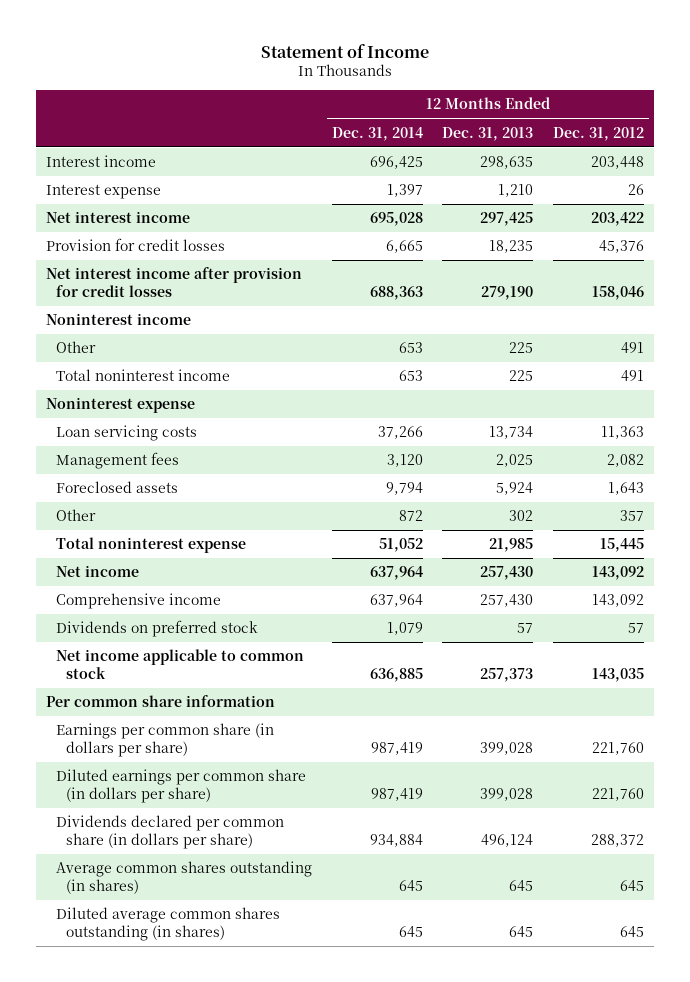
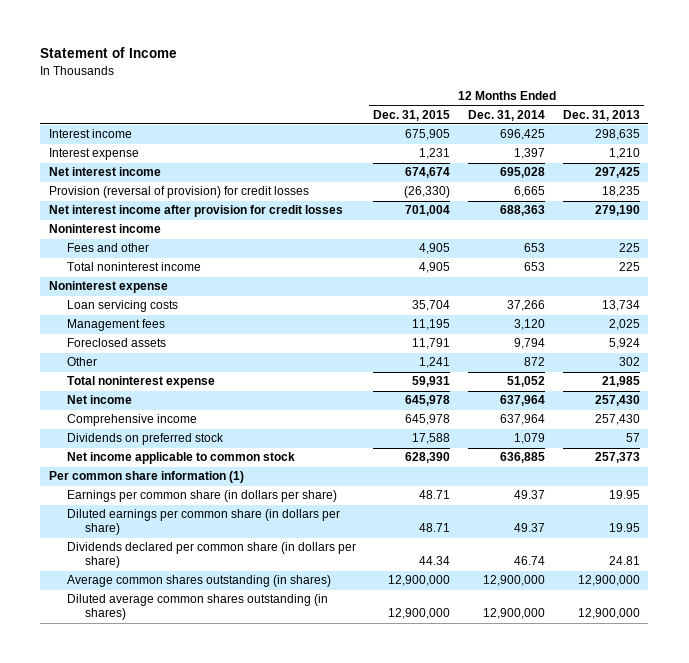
[552,126,644,141] Dec. 31, 2012 -> none
none -> [373,109,451,121] Dec. 31, 2015
[46,238,226,252] Provision for credit losses -> [48,186,309,199] Provision (reversal of provision) for credit losses
[56,341,97,354] Other -> [66,243,149,253] Fees and other
[46,695,276,708] Per common share information -> [48,471,244,484] Per common share information (1)
[370,742,423,756] 987,419 -> [514,490,546,500] 49.37
[480,742,534,756] 399,028 -> [608,490,640,500] 19.95
[370,788,423,802] 987,419 -> [514,523,546,533] 49.37
[480,788,534,802] 399,028 -> [608,523,640,533] 19.95
[369,834,423,848] 934,884 -> [514,556,546,566] 46.74
[481,834,534,848] 496,124 -> [608,556,640,566] 24.81
[398,880,423,892] 645 -> [483,575,546,587] 12,900,000
[509,880,534,892] 645 -> [577,575,640,587] 12,900,000
[398,926,423,938] 645 -> [483,608,546,620] 12,900,000
[509,926,534,938] 645 -> [577,608,640,620] 12,900,000

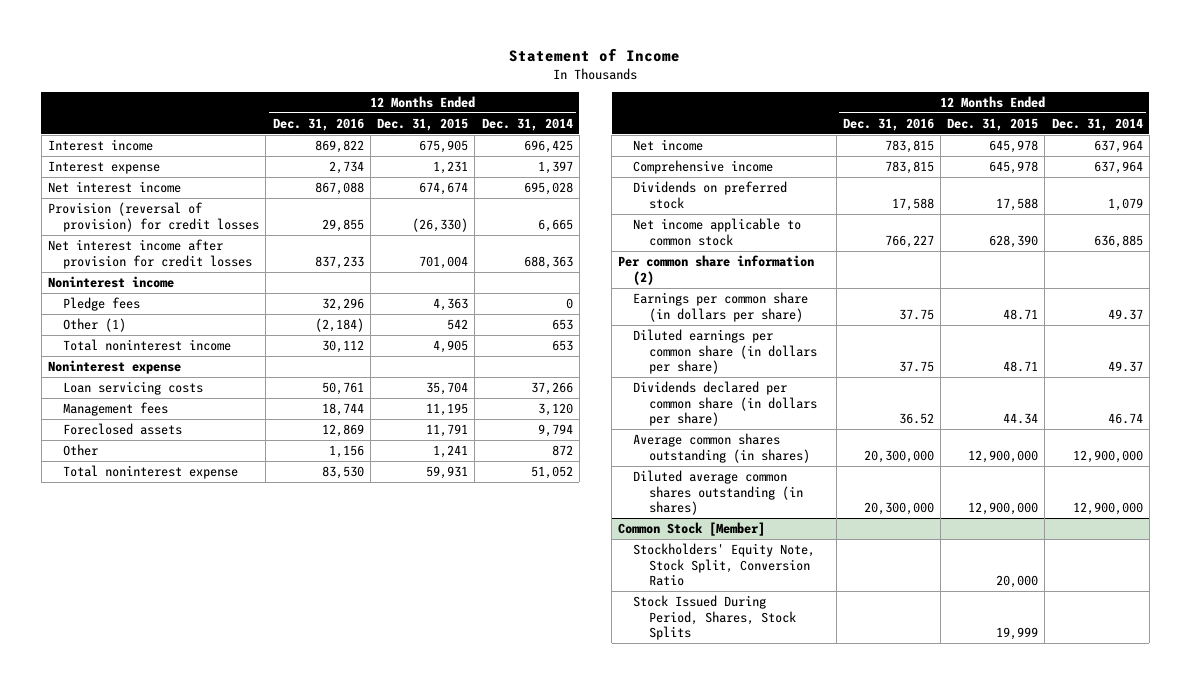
[562,109,640,121] Dec. 31, 2013 -> none
none -> [272,117,364,131] Dec. 31, 2016
[66,243,149,253] Fees and other -> none
none -> [63,297,141,312] Pledge fees
none -> [63,318,127,333] Other (1)
[48,471,244,484] Per common share information (1) -> [618,255,815,285] Per common share information (2)
none -> [618,522,766,537] Common Stock [Member]
none -> [633,543,816,587] Stockholders' Equity Note, Stock Split, Conversion Ratio
none -> [633,595,796,641] Stock Issued During Period, Shares, Stock Splits

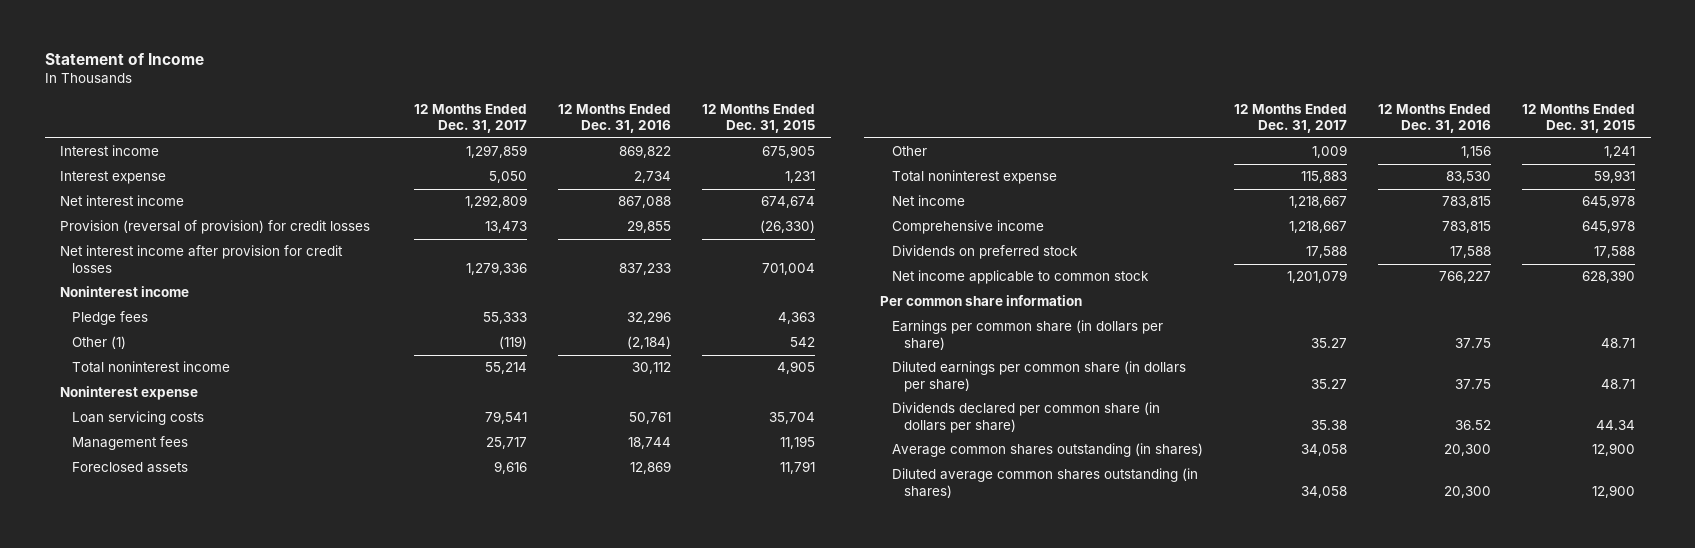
[481,117,573,131] Dec. 31, 2014 -> none
none -> [414,103,528,134] 12 Months Ended Dec. 31, 2017
[618,255,815,285] Per common share information (2) -> [879,295,1082,307] Per common share information
[618,522,766,537] Common Stock [Member] -> none
[633,543,816,587] Stockholders' Equity Note, Stock Split, Conversion Ratio -> none
[633,595,796,641] Stock Issued During Period, Shares, Stock Splits -> none
[863,449,934,463] 20,300,000 -> [1443,444,1491,457] 20,300
[968,449,1039,463] 12,900,000 -> [1592,443,1636,457] 12,900
[863,502,934,516] 20,300,000 -> [1443,485,1491,498] 20,300
[968,502,1039,516] 12,900,000 -> [1592,484,1636,498] 12,900

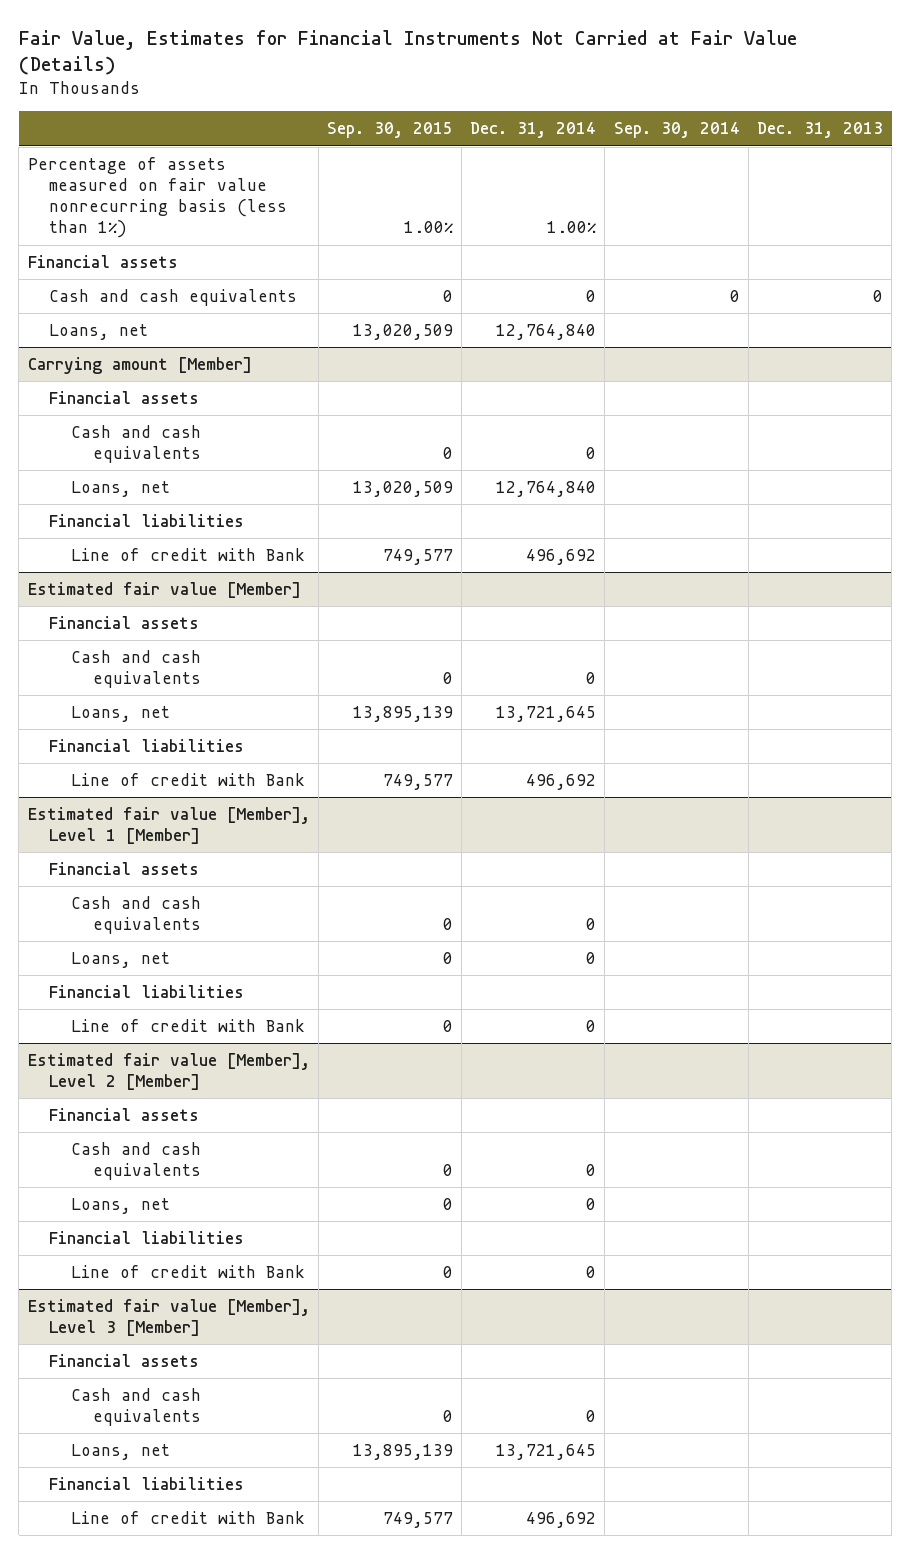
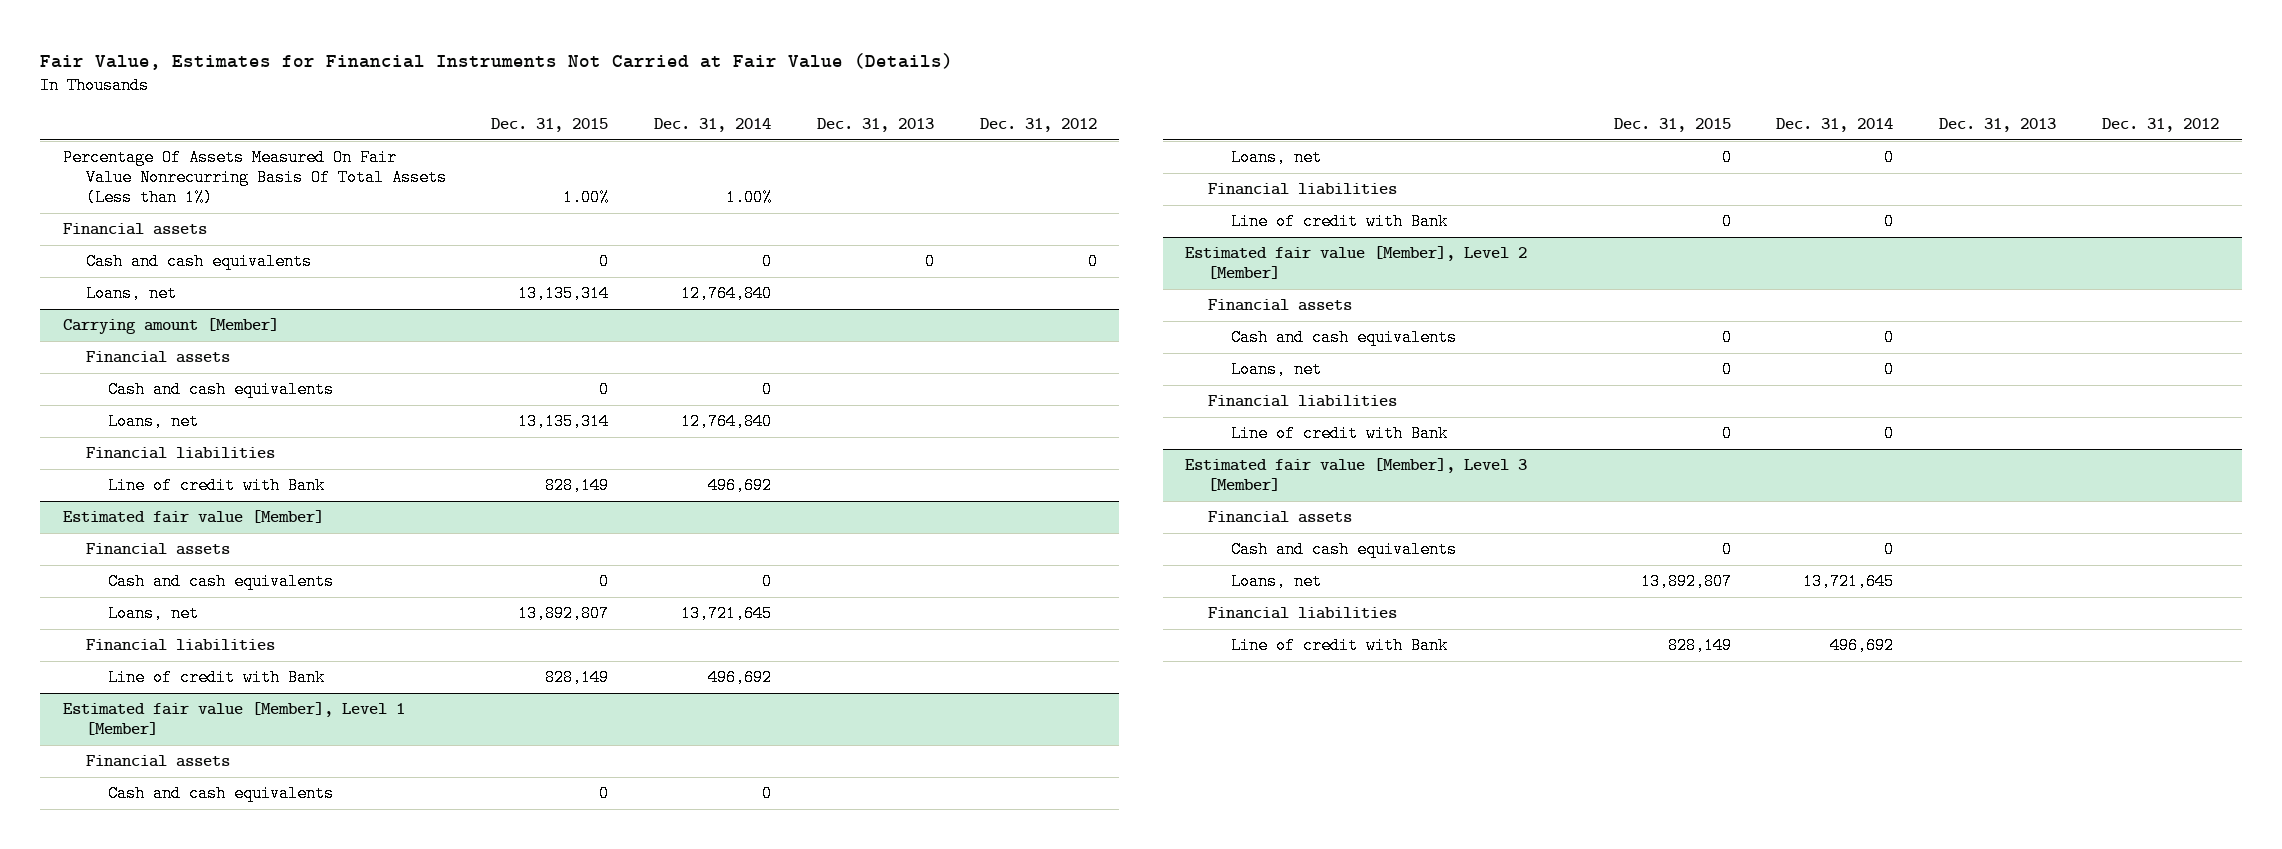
[326,122,453,139] Sep. 30, 2015 -> none
[613,122,740,139] Sep. 30, 2014 -> none
none -> [491,118,609,133] Dec. 31, 2015
none -> [979,118,1097,133] Dec. 31, 2012
[27,157,288,239] Percentage of assets measured on fair value nonrecurring basis (less than 1%) -> [63,149,447,207] Percentage Of Assets Measured On Fair Value Nonrecurring Basis Of Total Assets (Less than 1%)

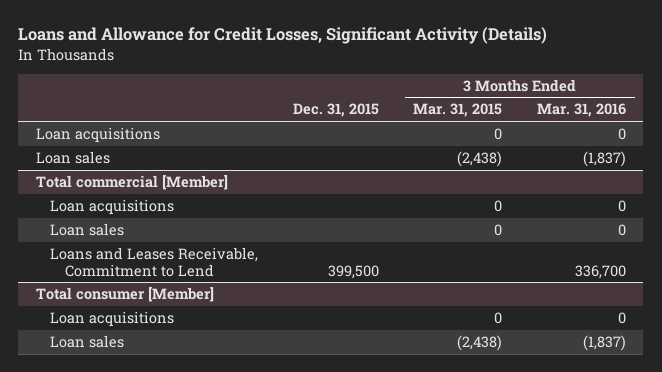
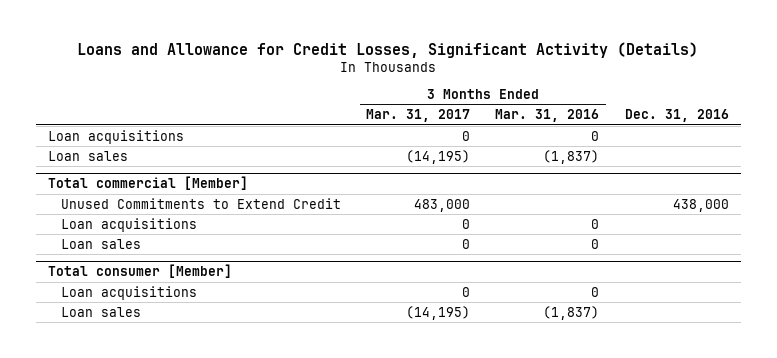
[292,103,379,118] Dec. 31, 2015 -> none
[413,103,503,118] Mar. 31, 2015 -> none
none -> [366,109,471,123] Mar. 31, 2017
none -> [624,109,729,123] Dec. 31, 2016
none -> [60,197,341,209] Unused Commitments to Extend Credit
[50,246,259,277] Loans and Leases Receivable, Commitment to Lend -> none

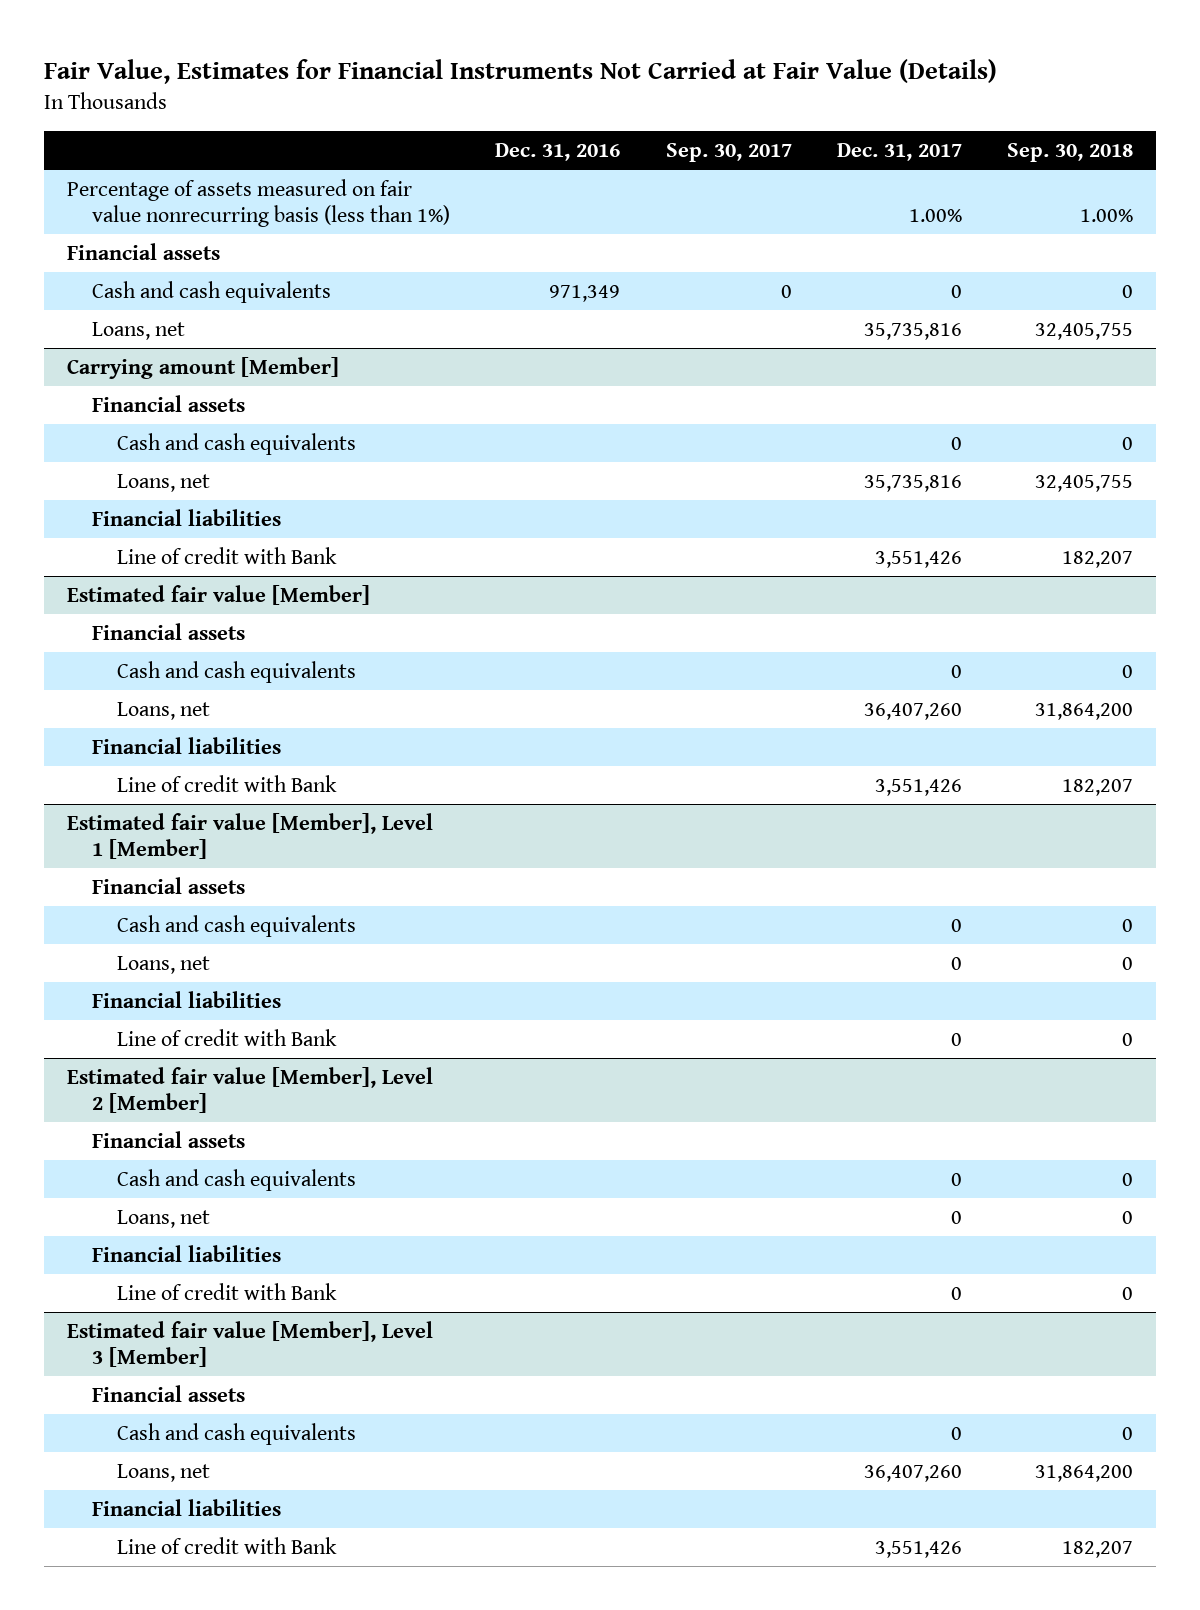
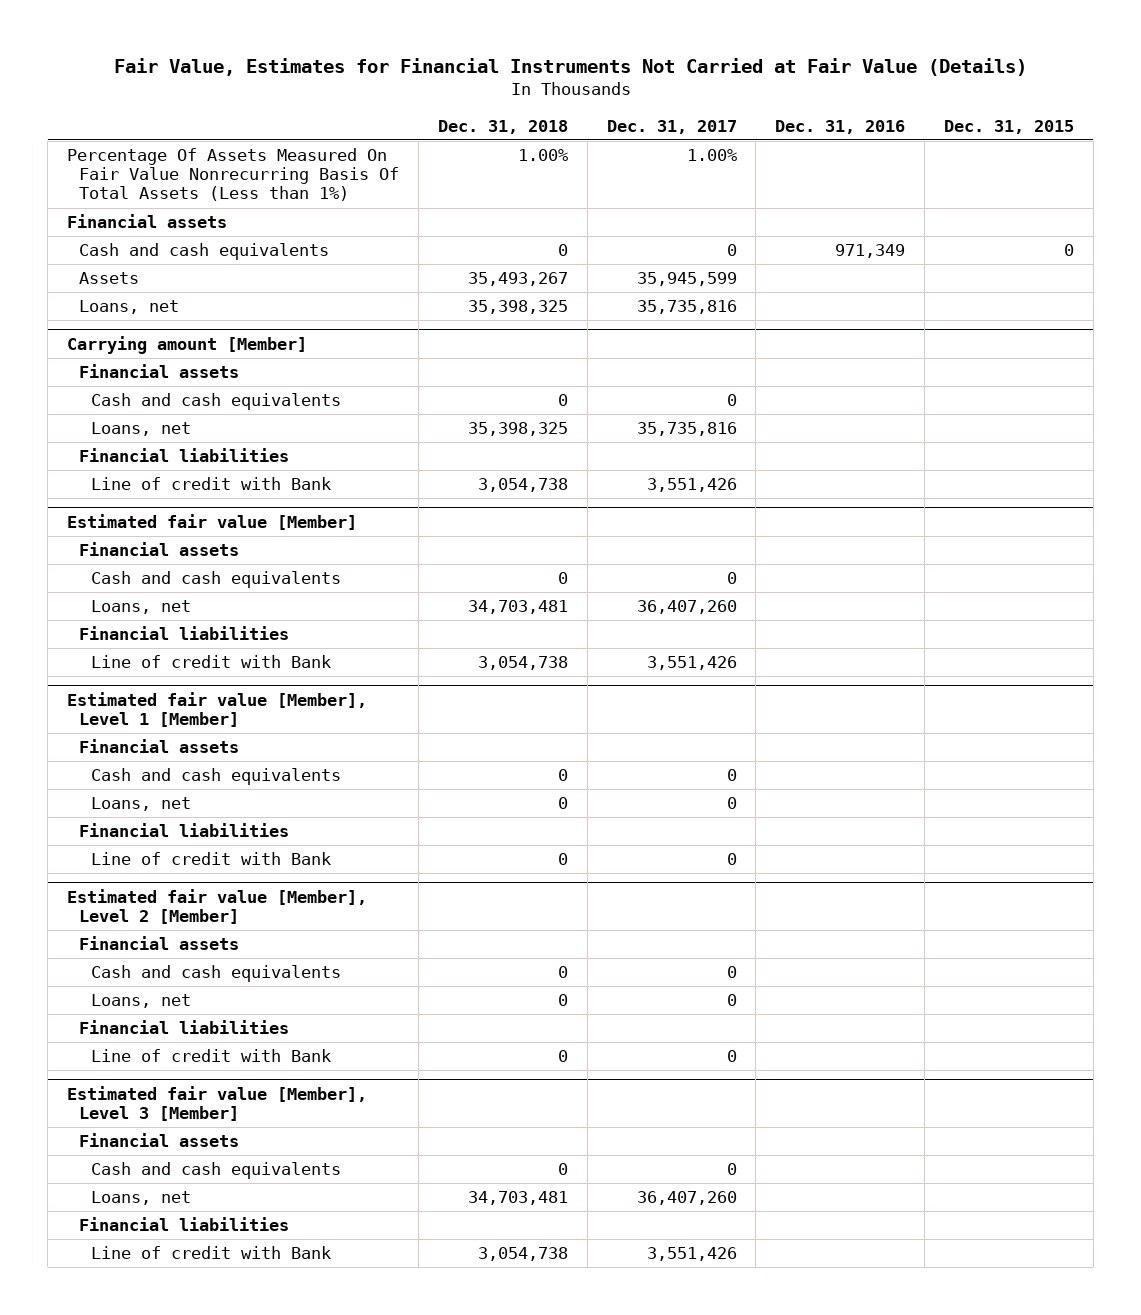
[665,143,792,163] Sep. 30, 2017 -> none
[1007,143,1134,163] Sep. 30, 2018 -> none
none -> [437,119,568,134] Dec. 31, 2018
none -> [943,119,1074,134] Dec. 31, 2015
[67,178,450,227] Percentage of assets measured on fair value nonrecurring basis (less than 1%) -> [67,148,400,202] Percentage Of Assets Measured On Fair Value Nonrecurring Basis Of Total Assets (Less than 1%)
none -> [79,272,140,285] Assets

